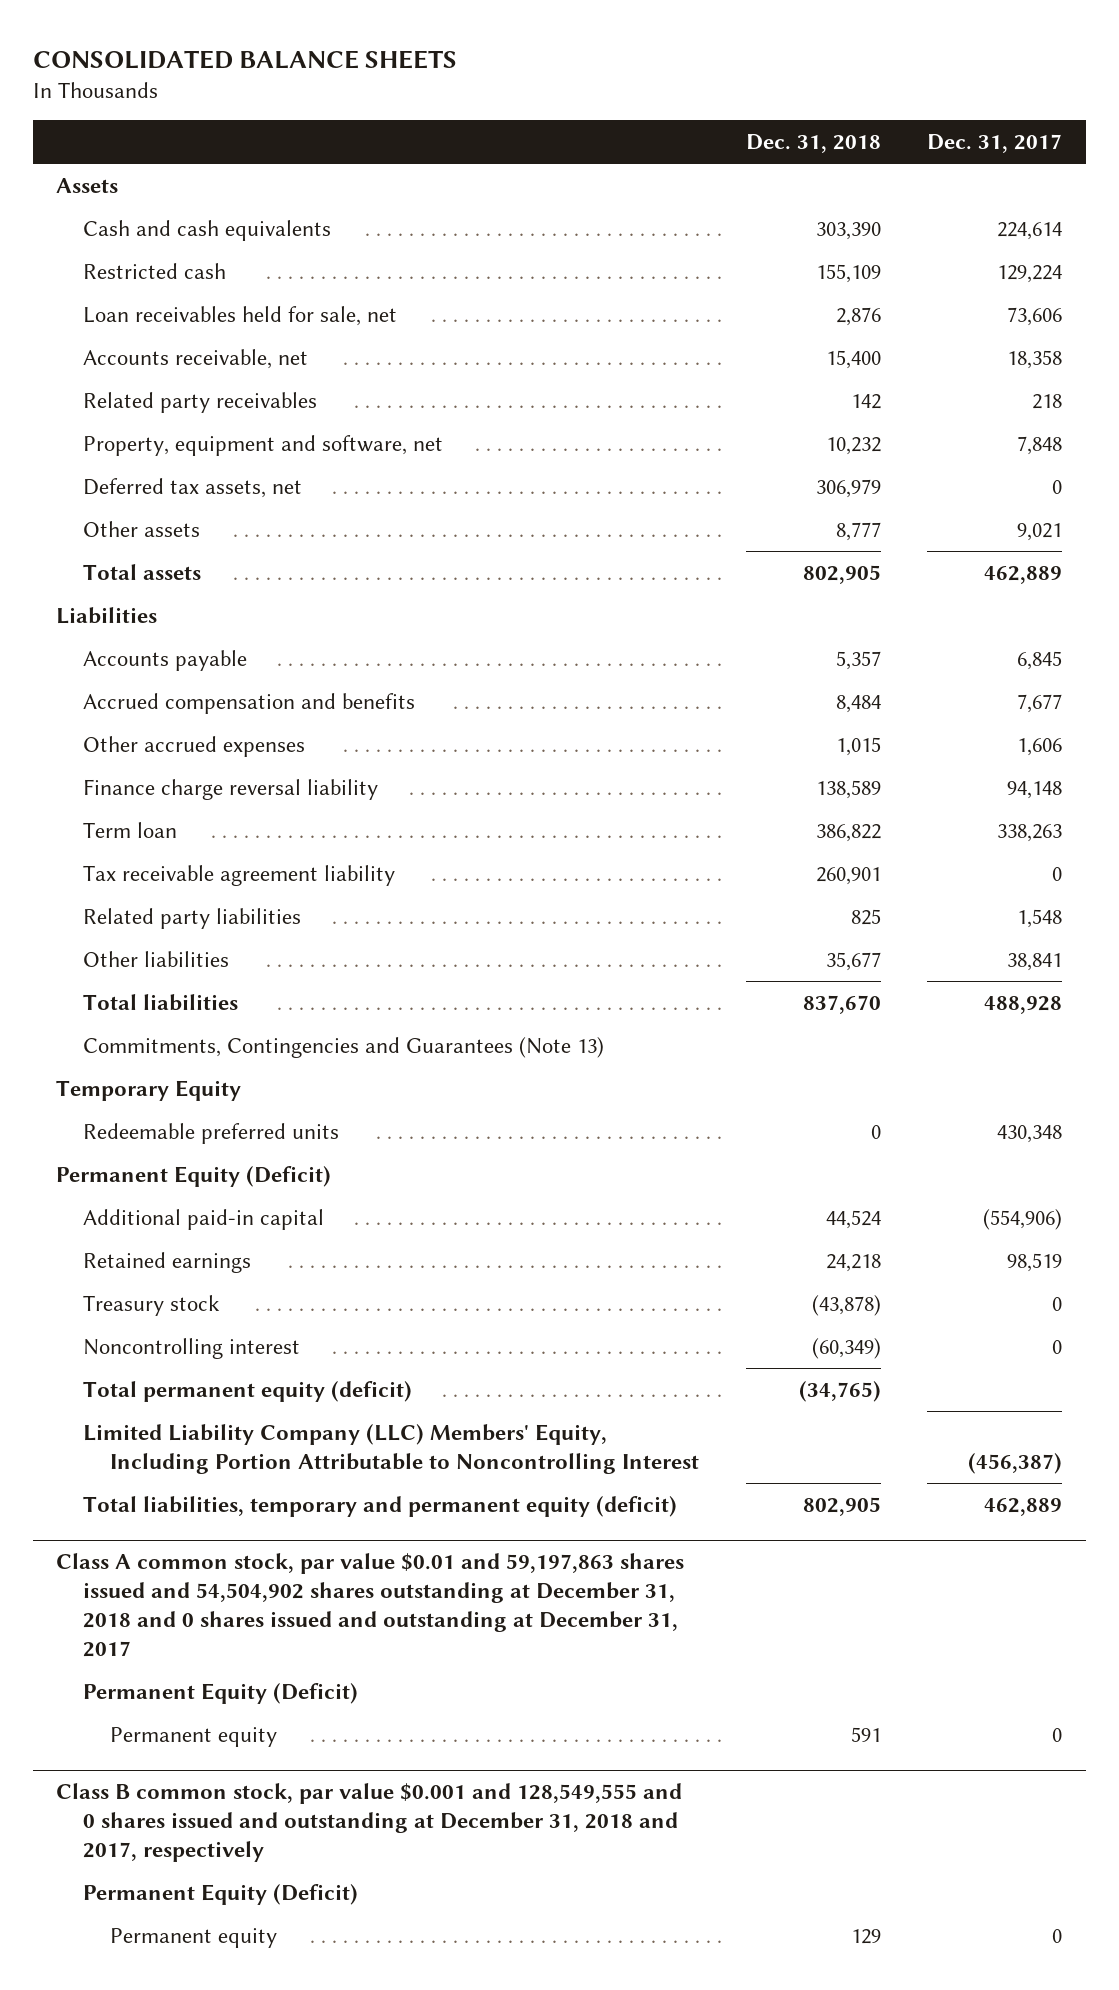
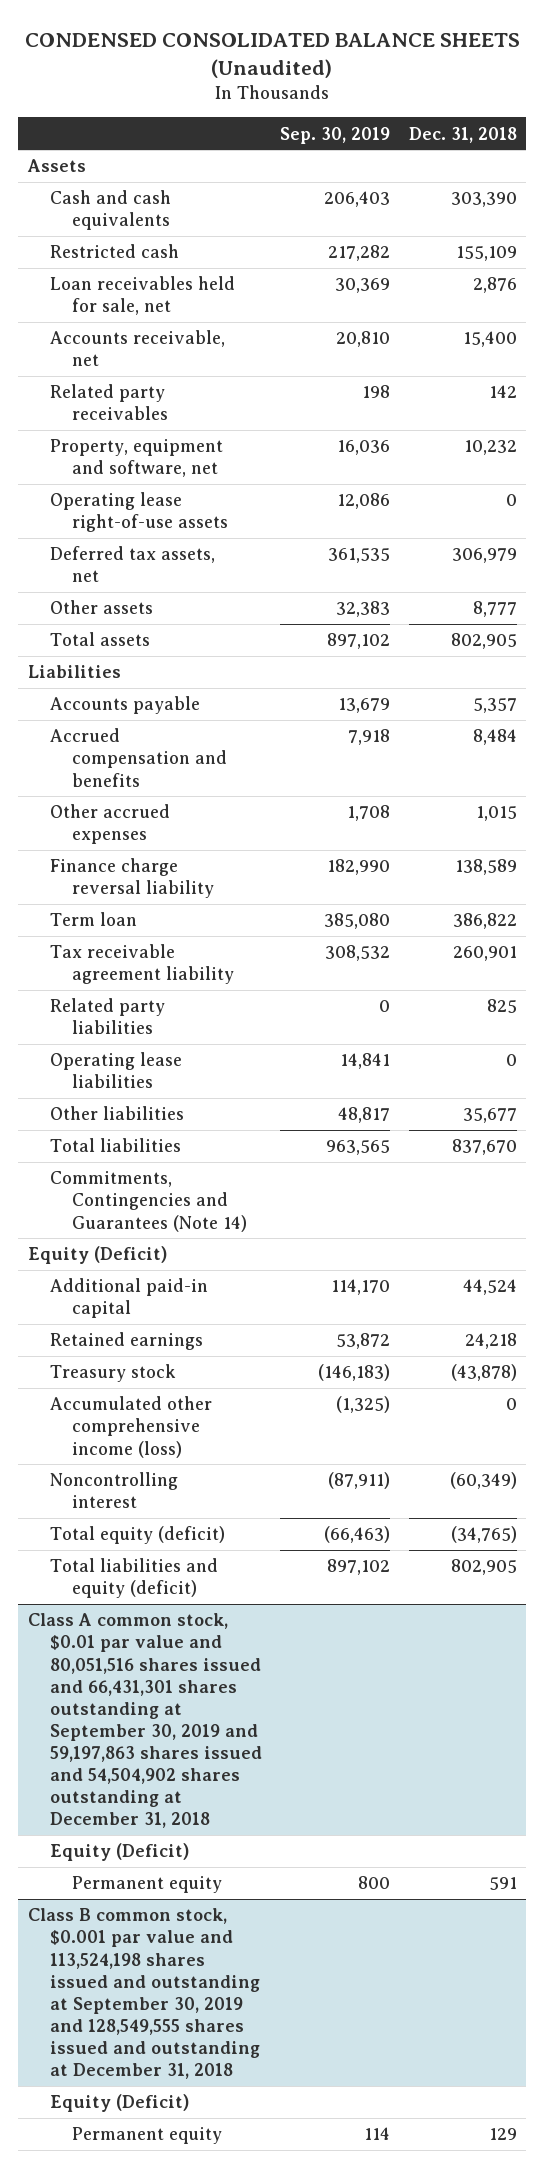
[32,49,457,69] CONSOLIDATED BALANCE SHEETS -> [25,32,521,78] CONDENSED CONSOLIDATED BALANCE SHEETS (Unaudited)
[927,133,1063,153] Dec. 31, 2017 -> none
none -> [280,126,391,144] Sep. 30, 2019
none -> [49,492,229,533] Operating lease right-of-use assets
none -> [49,1052,182,1089] Operating lease liabilities
[56,1079,242,1101] Temporary Equity -> none
[83,1122,340,1144] Redeemable preferred units -> none
[83,1036,605,1058] Commitments, Contingencies and Guarantees (Note 13) -> [49,1171,248,1232] Commitments, Contingencies and Guarantees (Note 14)
[56,1165,332,1187] Permanent Equity (Deficit) -> [27,1246,167,1265] Equity (Deficit)
none -> [49,1396,212,1458] Accumulated other comprehensive income (loss)
[83,1423,699,1474] Limited Liability Company (LLC) Members' Equity, Including Portion Attributable to Noncontrolling Interest -> none
[83,1380,413,1402] Total permanent equity (deficit) -> [49,1526,225,1545] Total equity (deficit)
[83,1495,678,1517] Total liabilities, temporary and permanent equity (deficit) -> [49,1558,218,1599] Total liabilities and equity (deficit)
[56,1553,685,1657] Class A common stock, par value $0.01 and 59,197,863 shares issued and 54,504,902 shares outstanding at December 31, 2018 and 0 shares issued and outstanding at December 31, 2017 -> [27,1613,262,1829] Class A common stock, $0.01 par value and 80,051,516 shares issued and 66,431,301 shares outstanding at September 30, 2019 and 59,197,863 shares issued and 54,504,902 shares outstanding at December 31, 2018
[83,1682,359,1704] Permanent Equity (Deficit) -> [49,1843,189,1862] Equity (Deficit)
[56,1783,683,1863] Class B common stock, par value $0.001 and 128,549,555 and 0 shares issued and outstanding at December 31, 2018 and 2017, respectively -> [27,1908,260,2079] Class B common stock, $0.001 par value and 113,524,198 shares issued and outstanding at September 30, 2019 and 128,549,555 shares issued and outstanding at December 31, 2018
[83,1883,359,1905] Permanent Equity (Deficit) -> [49,2094,189,2113] Equity (Deficit)

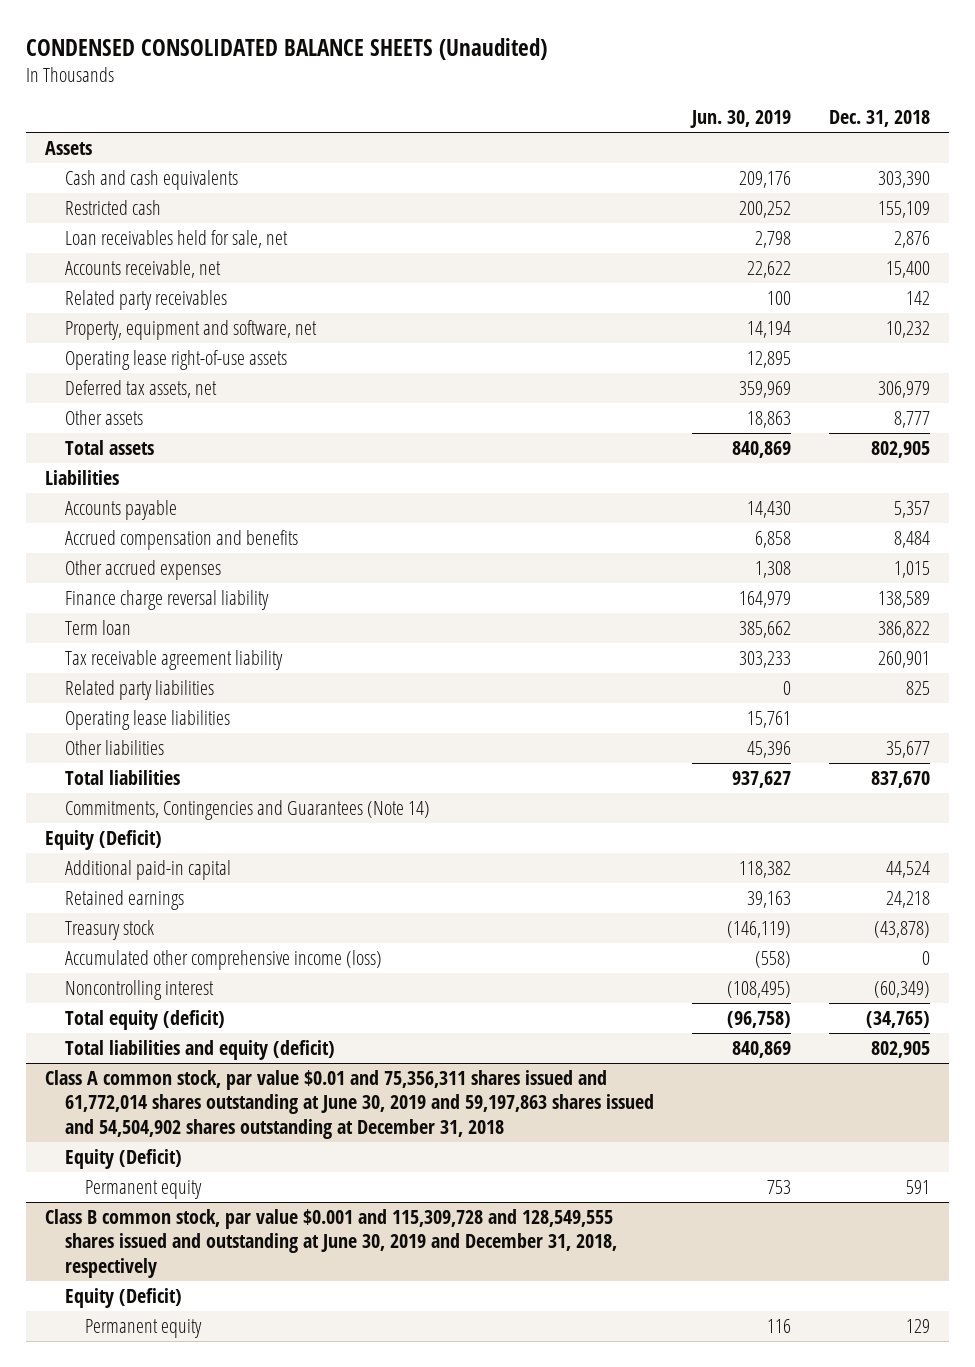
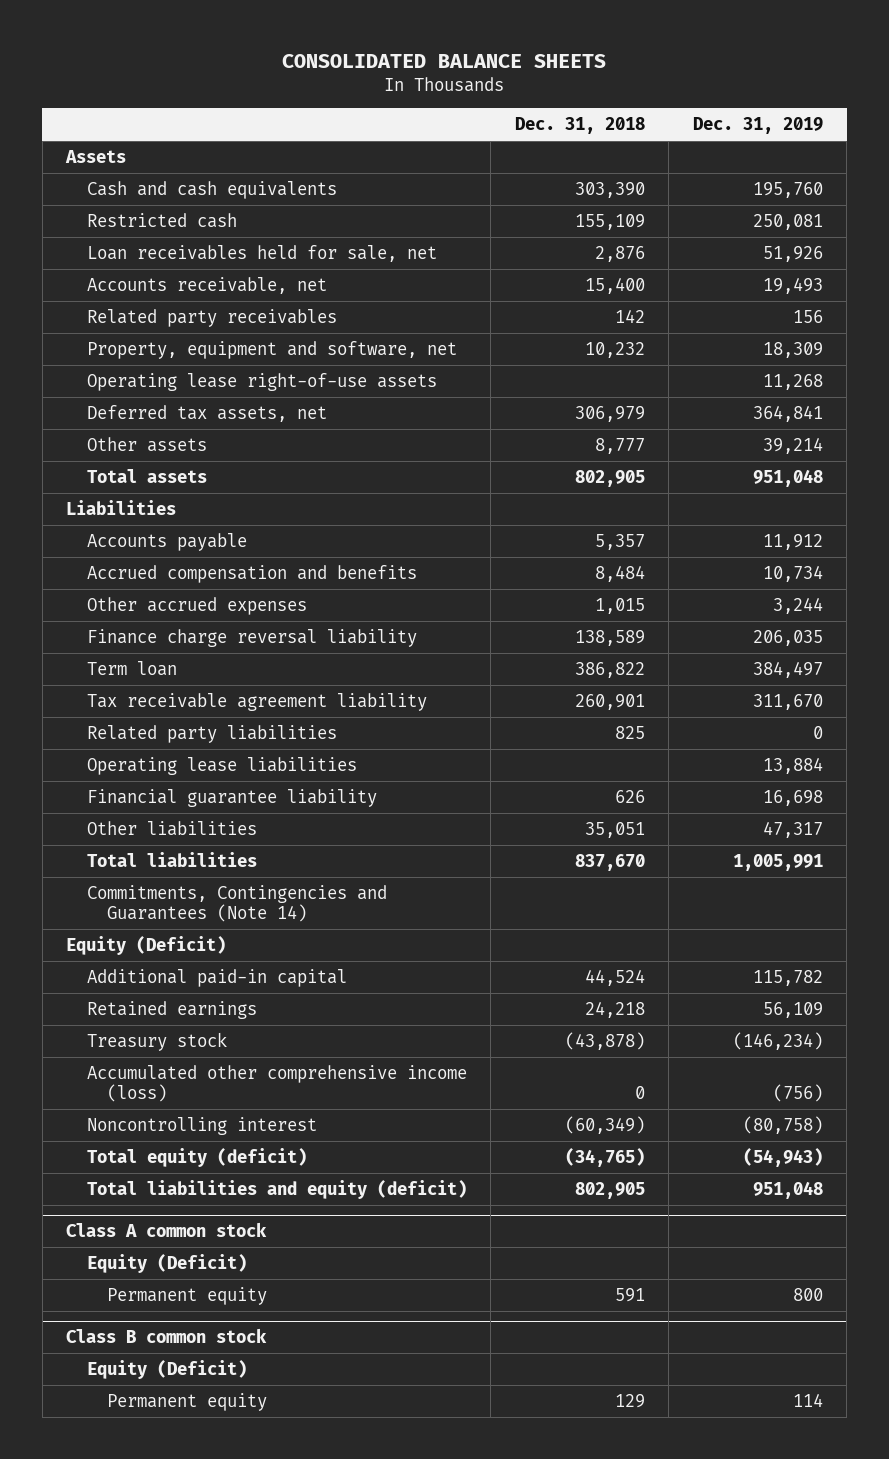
[25,37,547,60] CONDENSED CONSOLIDATED BALANCE SHEETS (Unaudited) -> [282,54,607,69] CONSOLIDATED BALANCE SHEETS
[689,110,791,129] Jun. 30, 2019 -> none
none -> [692,117,823,135] Dec. 31, 2019
none -> [86,788,377,807] Financial guarantee liability
[886,741,931,759] 35,677 -> [584,821,645,838] 35,051
[44,1070,654,1139] Class A common stock, par value $0.01 and 75,356,311 shares issued and 61,772,014 shares outstanding at June 30, 2019 and 59,197,863 shares issued and 54,504,902 shares outstanding at December 31, 2018 -> [66,1221,268,1237] Class A common stock
[44,1209,617,1278] Class B common stock, par value $0.001 and 115,309,728 and 128,549,555 shares issued and outstanding at June 30, 2019 and December 31, 2018, respectively -> [66,1327,268,1343] Class B common stock

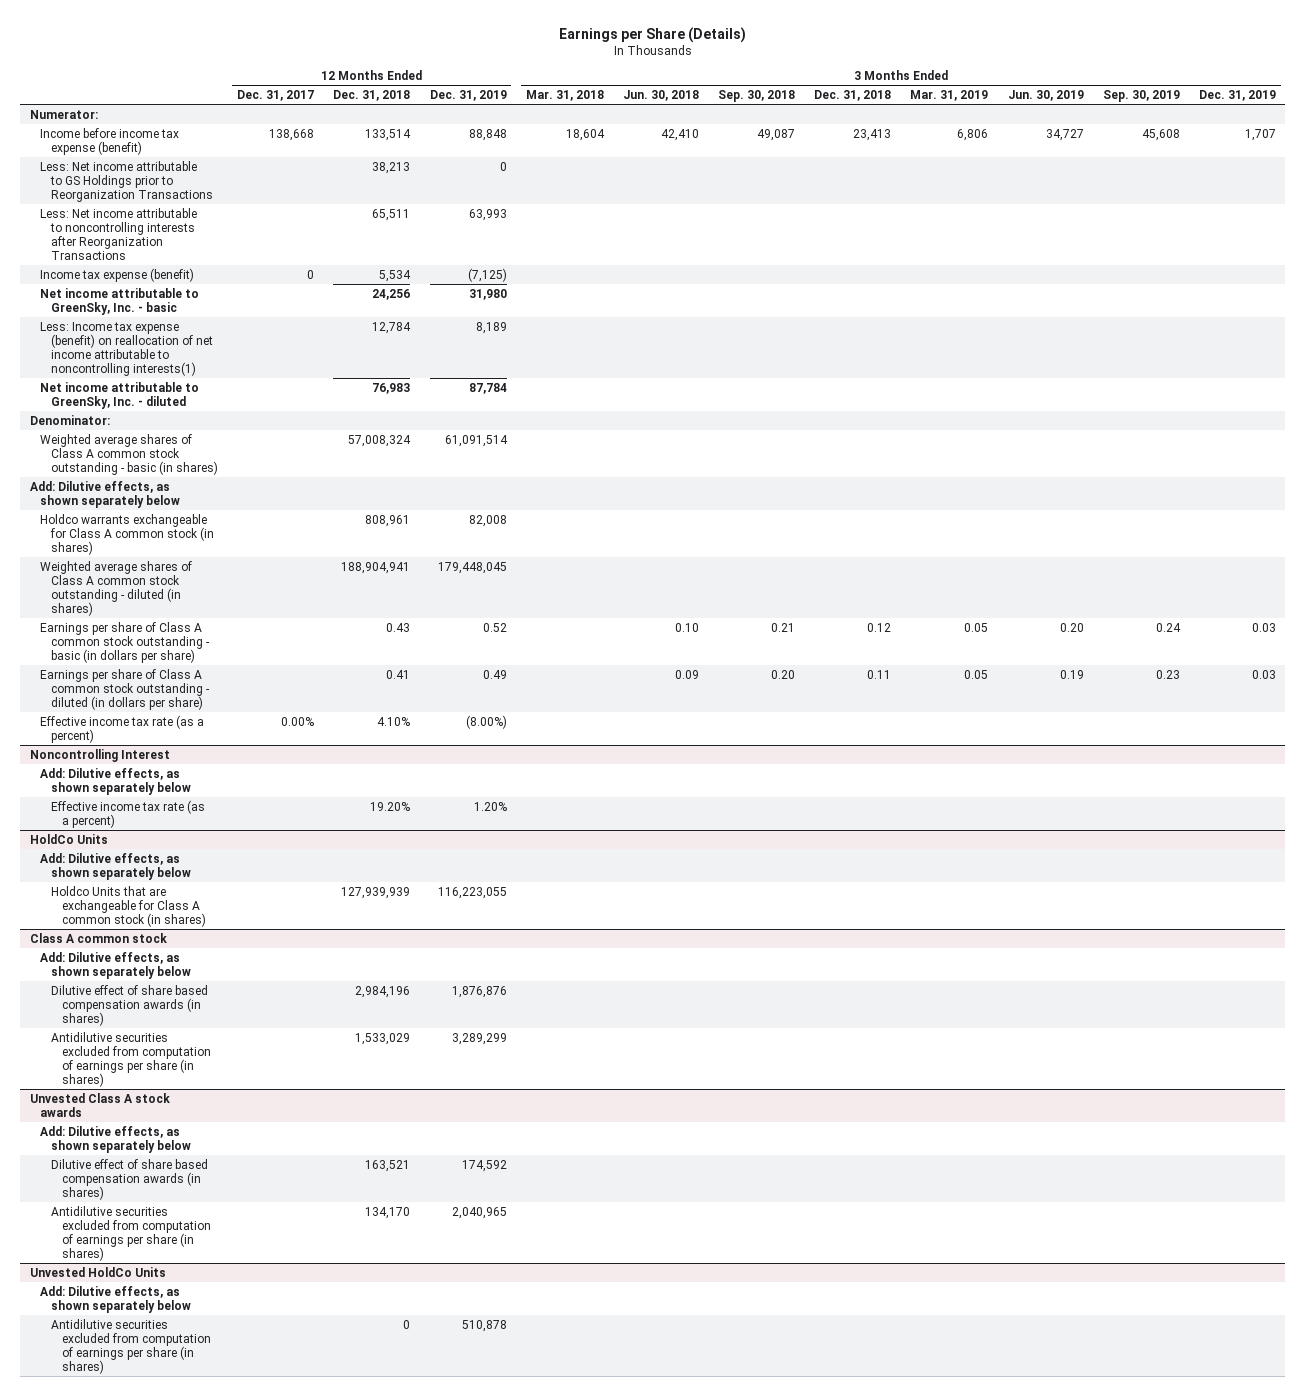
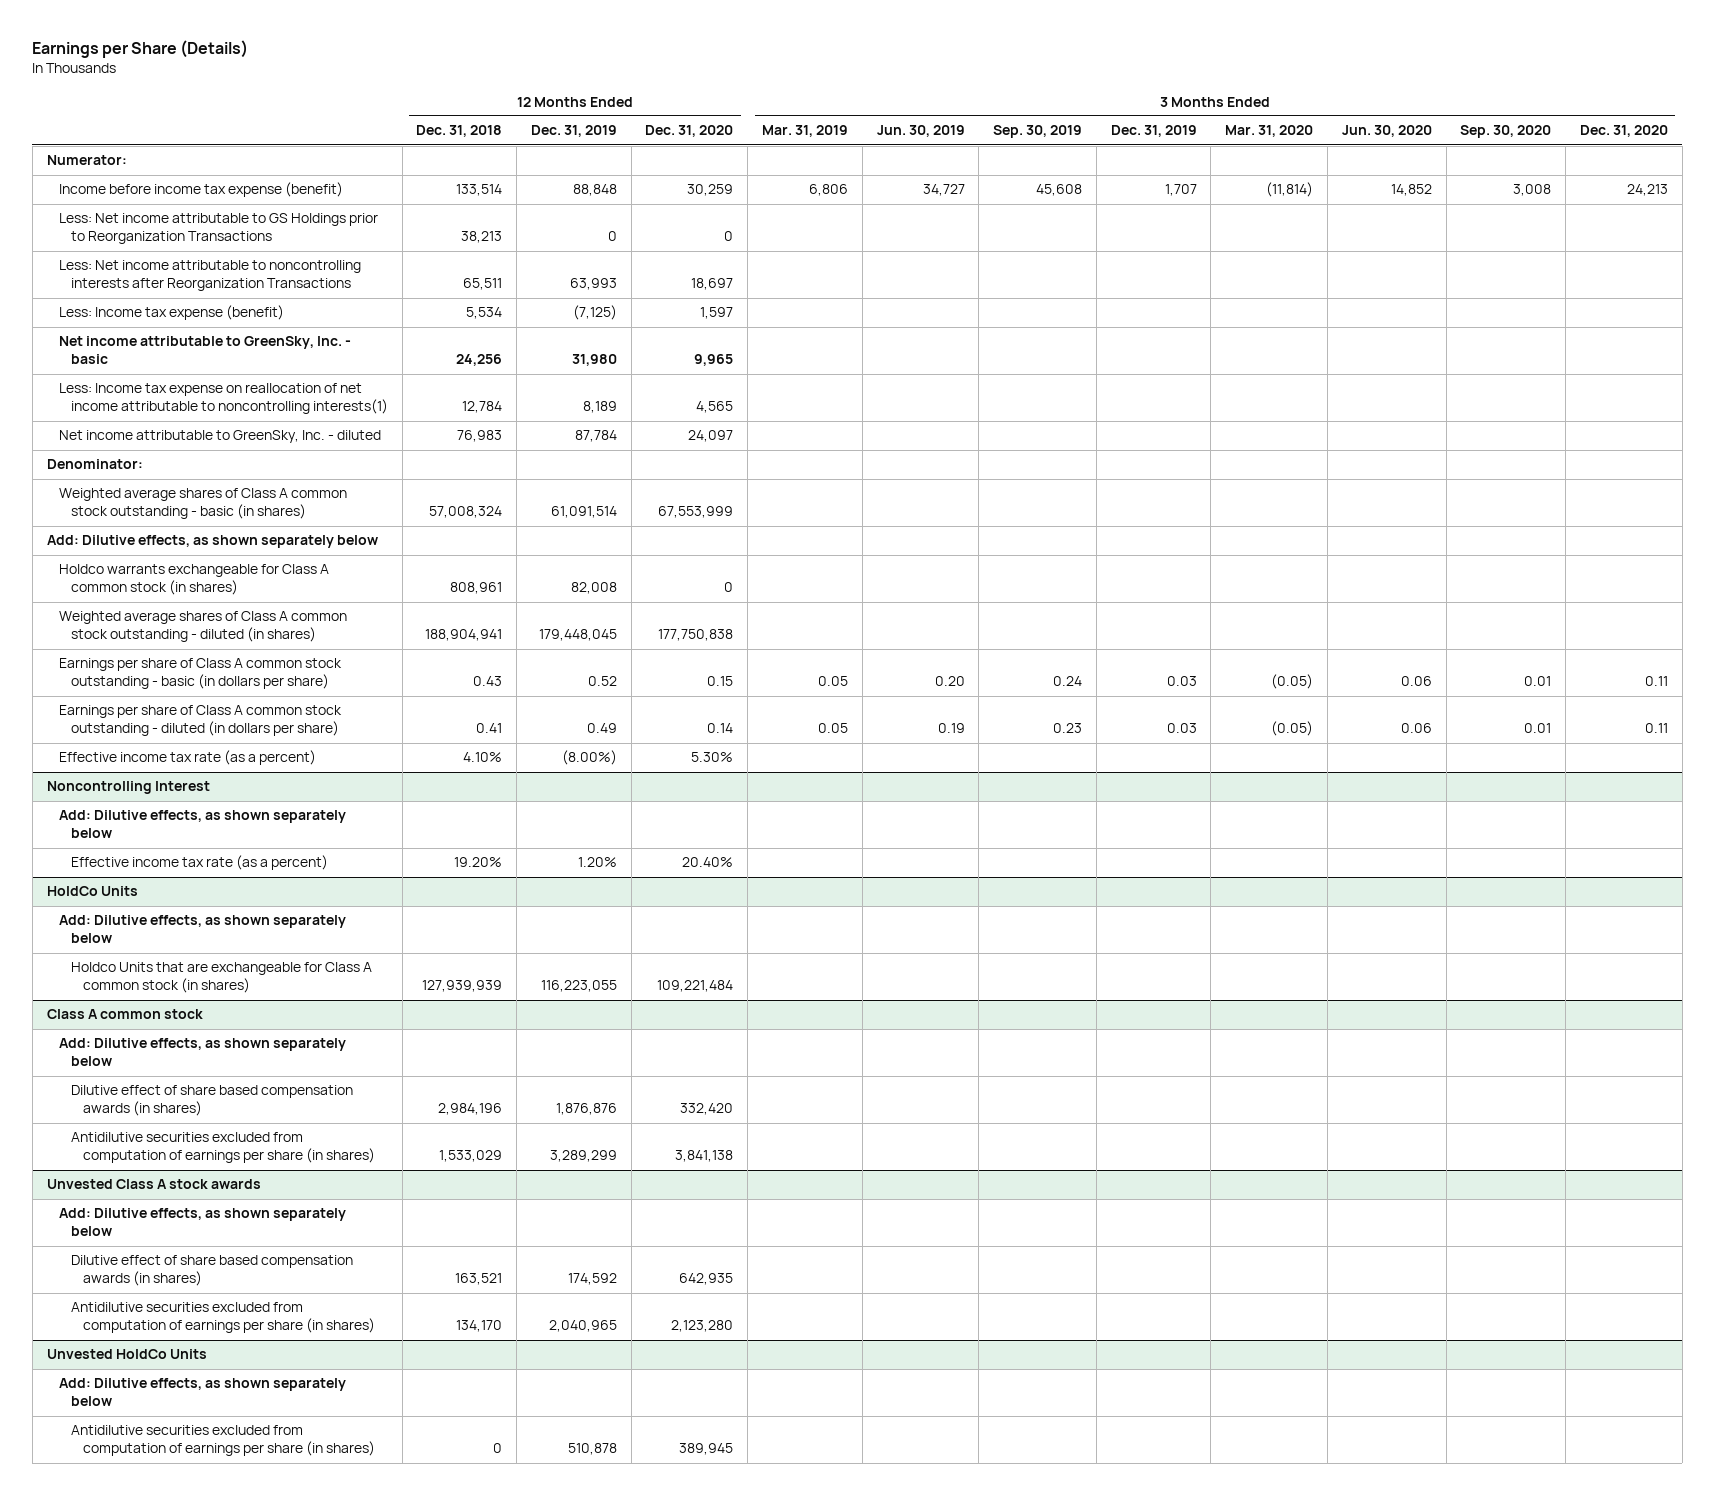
[237,90,315,102] Dec. 31, 2017 -> none
[525,90,604,102] Mar. 31, 2018 -> none
[622,90,699,102] Jun. 30, 2018 -> none
[718,90,796,103] Sep. 30, 2018 -> none
[814,90,892,102] Dec. 31, 2018 -> none
none -> [645,125,734,138] Dec. 31, 2020
none -> [1225,125,1314,138] Mar. 31, 2020
none -> [1341,125,1432,138] Jun. 30, 2020
none -> [1460,125,1552,139] Sep. 30, 2020
none -> [1579,125,1668,138] Dec. 31, 2020
[40,267,195,282] Income tax expense (benefit) -> [58,305,284,321] Less: Income tax expense (benefit)
[40,321,213,376] Less: Income tax expense (benefit) on reallocation of net income attributable to noncontrolling interests(1) -> [58,383,388,415] Less: Income tax expense on reallocation of net income attributable to noncontrolling interests(1)

